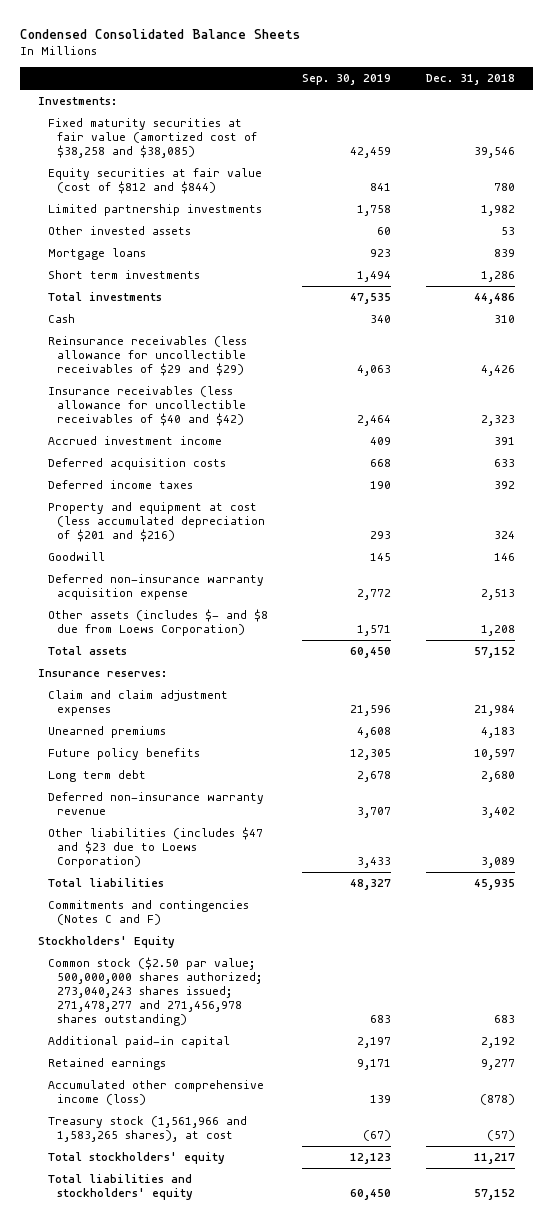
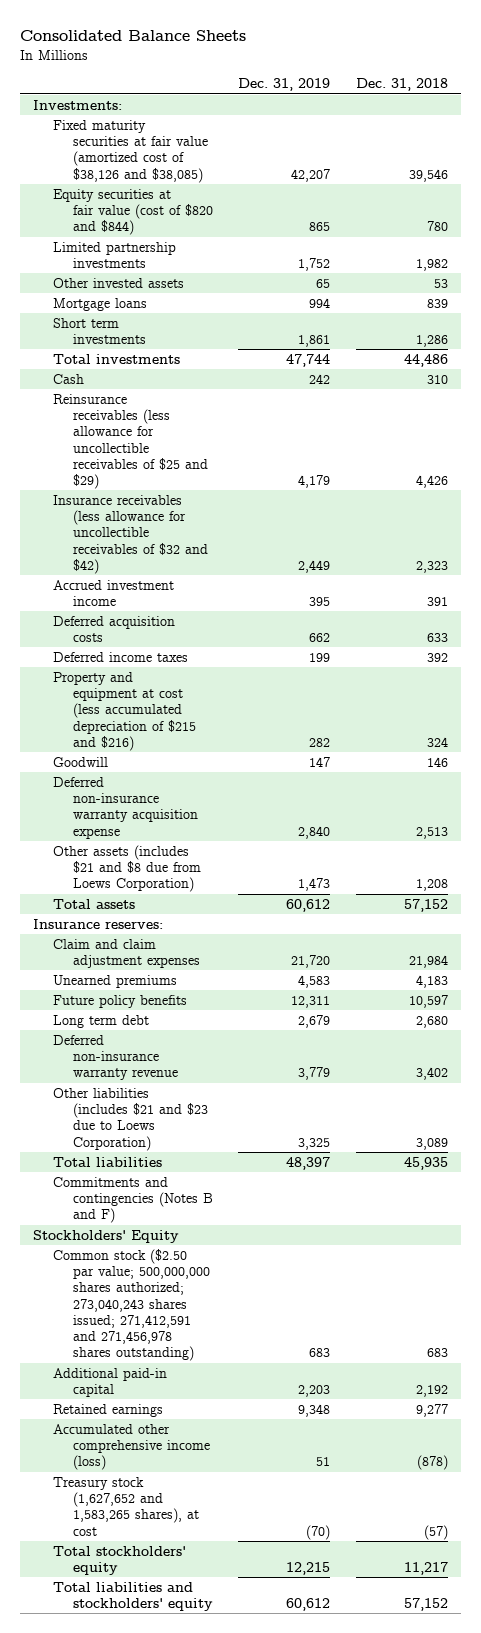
[20,28,301,39] Condensed Consolidated Balance Sheets -> [19,30,246,42] Consolidated Balance Sheets
[302,74,392,86] Sep. 30, 2019 -> none
none -> [238,78,331,92] Dec. 31, 2019
[47,118,258,159] Fixed maturity securities at fair value (amortized cost of $38,258 and $38,085) -> [52,119,208,183] Fixed maturity securities at fair value (amortized cost of $38,126 and $38,085)
[47,168,262,195] Equity securities at fair value (cost of $812 and $844) -> [52,188,213,236] Equity securities at fair value (cost of $820 and $844)
[47,336,247,377] Reinsurance receivables (less allowance for uncollectible receivables of $29 and $29) -> [52,393,208,490] Reinsurance receivables (less allowance for uncollectible receivables of $25 and $29)
[47,386,247,427] Insurance receivables (less allowance for uncollectible receivables of $40 and $42) -> [52,494,208,574] Insurance receivables (less allowance for uncollectible receivables of $32 and $42)
[47,502,266,543] Property and equipment at cost (less accumulated depreciation of $201 and $216) -> [52,671,196,751] Property and equipment at cost (less accumulated depreciation of $215 and $216)
[47,609,268,637] Other assets (includes $- and $8 due from Loews Corporation) -> [52,844,201,893] Other assets (includes $21 and $8 due from Loews Corporation)
[47,827,263,869] Other liabilities (includes $47 and $23 due to Loews Corporation) -> [52,1087,208,1151] Other liabilities (includes $21 and $23 due to Loews Corporation)
[47,900,249,926] Commitments and contingencies (Notes C and F) -> [52,1176,213,1224] Commitments and contingencies (Notes B and F)
[47,957,263,1027] Common stock ($2.50 par value; 500,000,000 shares authorized; 273,040,243 shares issued; 271,478,277 and 271,456,978 shares outstanding) -> [52,1248,210,1362] Common stock ($2.50 par value; 500,000,000 shares authorized; 273,040,243 shares issued; 271,412,591 and 271,456,978 shares outstanding)
[47,1116,247,1143] Treasury stock (1,561,966 and 1,583,265 shares), at cost -> [52,1476,199,1536] Treasury stock (1,627,652 and 1,583,265 shares), at cost

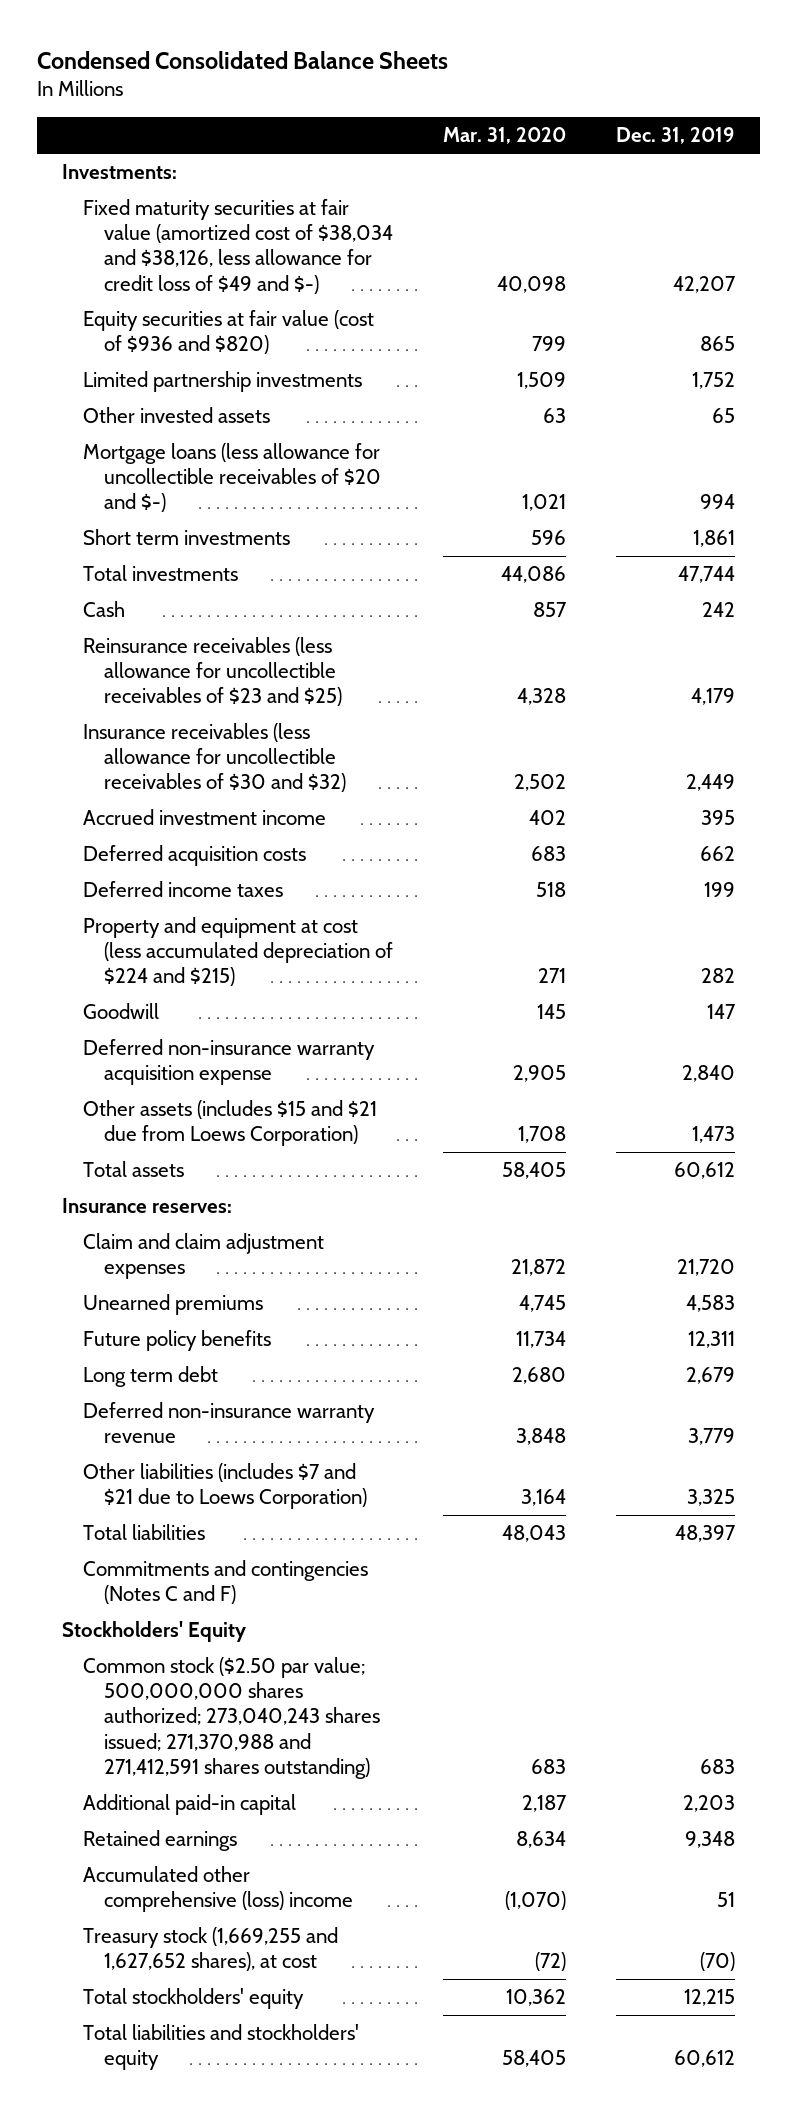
[19,30,246,42] Consolidated Balance Sheets -> [36,50,448,69] Condensed Consolidated Balance Sheets
[355,78,448,92] Dec. 31, 2018 -> none
none -> [442,127,566,145] Mar. 31, 2020
[52,119,208,183] Fixed maturity securities at fair value (amortized cost of $38,126 and $38,085) -> [82,199,393,294] Fixed maturity securities at fair value (amortized cost of $38,034 and $38,126, less allowance for credit loss of $49 and $-)
[52,188,213,236] Equity securities at fair value (cost of $820 and $844) -> [82,310,374,355] Equity securities at fair value (cost of $936 and $820)
[52,297,147,311] Mortgage loans -> [82,443,381,513] Mortgage loans (less allowance for uncollectible receivables of $20 and $-)
[52,393,208,490] Reinsurance receivables (less allowance for uncollectible receivables of $25 and $29) -> [82,637,342,707] Reinsurance receivables (less allowance for uncollectible receivables of $23 and $25)
[52,494,208,574] Insurance receivables (less allowance for uncollectible receivables of $32 and $42) -> [82,723,346,793] Insurance receivables (less allowance for uncollectible receivables of $30 and $32)
[52,671,196,751] Property and equipment at cost (less accumulated depreciation of $215 and $216) -> [82,917,393,987] Property and equipment at cost (less accumulated depreciation of $224 and $215)
[52,844,201,893] Other assets (includes $21 and $8 due from Loews Corporation) -> [82,1100,377,1147] Other assets (includes $15 and $21 due from Loews Corporation)
[52,1087,208,1151] Other liabilities (includes $21 and $23 due to Loews Corporation) -> [82,1463,367,1510] Other liabilities (includes $7 and $21 due to Loews Corporation)
[52,1176,213,1224] Commitments and contingencies (Notes B and F) -> [82,1560,368,1605] Commitments and contingencies (Notes C and F)
[52,1248,210,1362] Common stock ($2.50 par value; 500,000,000 shares authorized; 273,040,243 shares issued; 271,412,591 and 271,456,978 shares outstanding) -> [82,1657,380,1779] Common stock ($2.50 par value; 500,000,000 shares authorized; 273,040,243 shares issued; 271,370,988 and 271,412,591 shares outstanding)
[52,1423,210,1471] Accumulated other comprehensive income (loss) -> [82,1866,353,1913] Accumulated other comprehensive (loss) income
[52,1476,199,1536] Treasury stock (1,627,652 and 1,583,265 shares), at cost -> [82,1927,338,1972] Treasury stock (1,669,255 and 1,627,652 shares), at cost

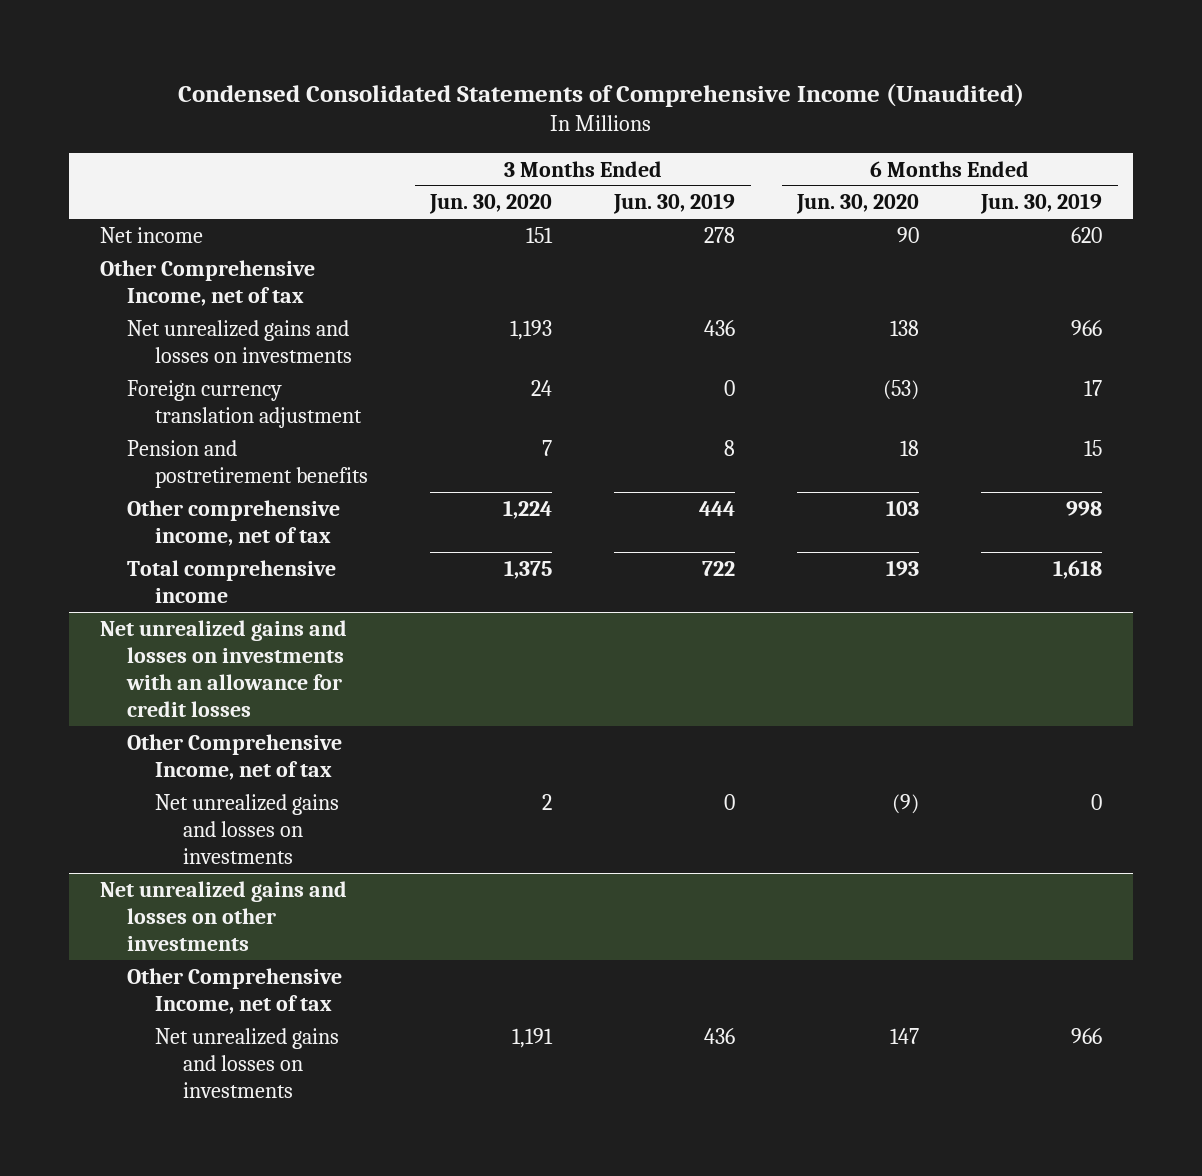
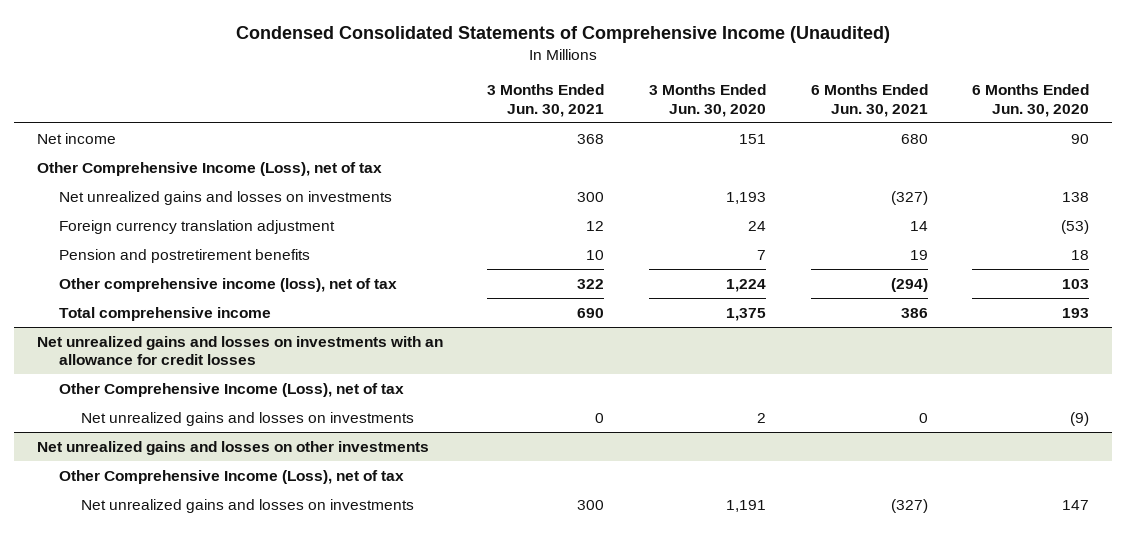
[613,193,736,215] Jun. 30, 2019 -> none
[980,193,1103,215] Jun. 30, 2019 -> none
none -> [487,84,605,117] 3 Months Ended Jun. 30, 2021
none -> [810,84,928,117] 6 Months Ended Jun. 30, 2021
[99,259,315,306] Other Comprehensive Income, net of tax -> [36,161,382,176] Other Comprehensive Income (Loss), net of tax
[127,499,341,546] Other comprehensive income, net of tax -> [59,277,398,292] Other comprehensive income (loss), net of tax
[127,733,343,780] Other Comprehensive Income, net of tax -> [59,382,405,397] Other Comprehensive Income (Loss), net of tax
[127,967,343,1014] Other Comprehensive Income, net of tax -> [59,469,405,484] Other Comprehensive Income (Loss), net of tax

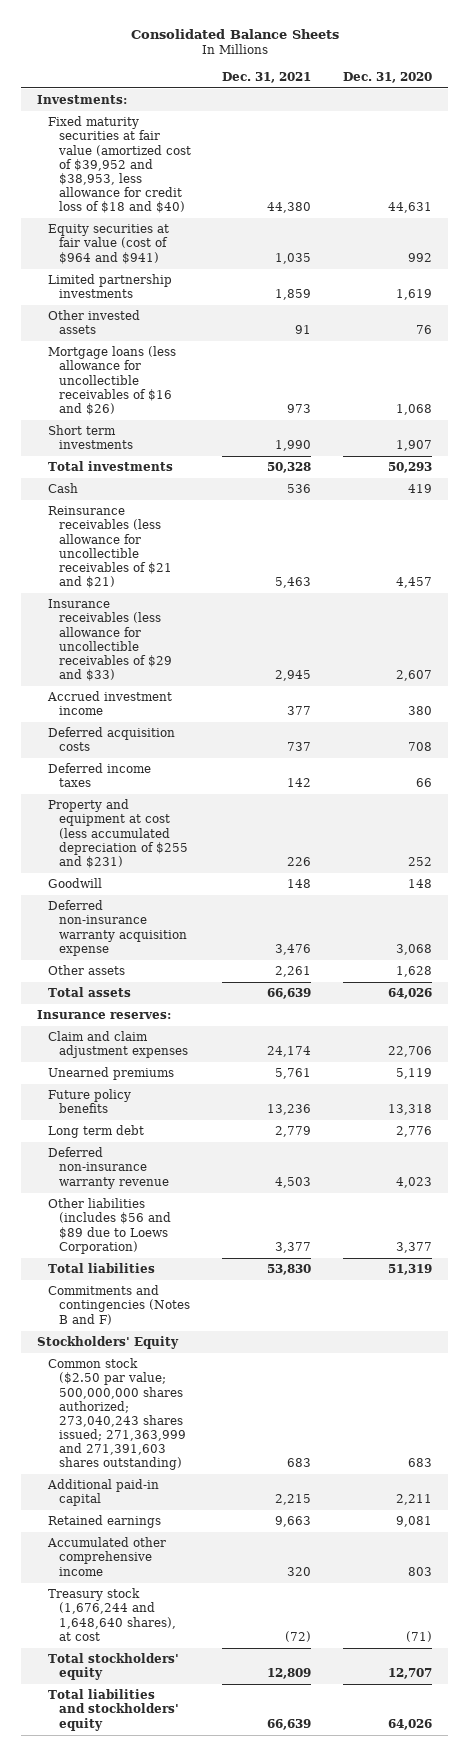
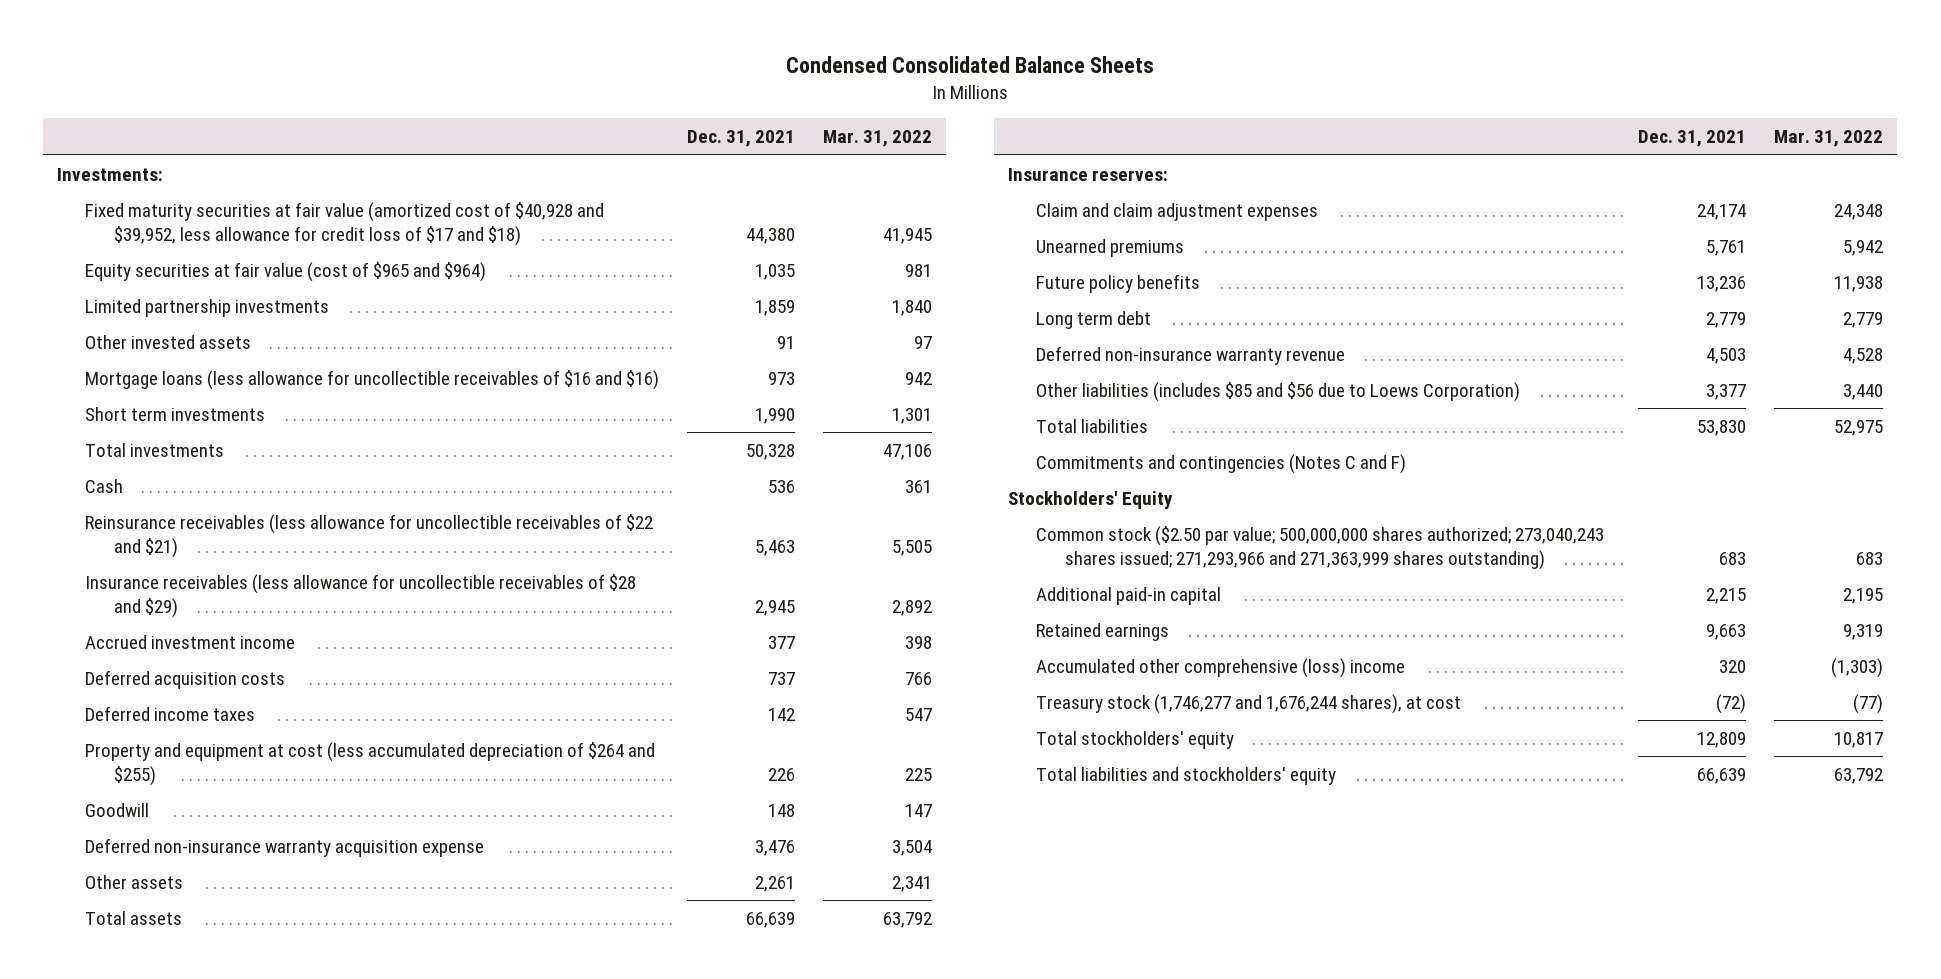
[130,29,339,40] Consolidated Balance Sheets -> [786,56,1155,74] Condensed Consolidated Balance Sheets
[342,71,432,83] Dec. 31, 2020 -> none
none -> [823,130,933,148] Mar. 31, 2022
[48,116,191,214] Fixed maturity securities at fair value (amortized cost of $39,952 and $38,953, less allowance for credit loss of $18 and $40) -> [85,201,605,246] Fixed maturity securities at fair value (amortized cost of $40,928 and $39,952, less allowance for credit loss of $17 and $18)
[48,224,170,264] Equity securities at fair value (cost of $964 and $941) -> [85,261,487,282] Equity securities at fair value (cost of $965 and $964)
[48,346,177,415] Mortgage loans (less allowance for uncollectible receivables of $16 and $26) -> [85,369,660,390] Mortgage loans (less allowance for uncollectible receivables of $16 and $16)
[48,506,172,589] Reinsurance receivables (less allowance for uncollectible receivables of $21 and $21) -> [85,513,654,558] Reinsurance receivables (less allowance for uncollectible receivables of $22 and $21)
[48,599,172,682] Insurance receivables (less allowance for uncollectible receivables of $29 and $33) -> [85,573,637,618] Insurance receivables (less allowance for uncollectible receivables of $28 and $29)
[48,799,188,868] Property and equipment at cost (less accumulated depreciation of $255 and $231) -> [85,741,656,786] Property and equipment at cost (less accumulated depreciation of $264 and $255)
[48,1198,171,1254] Other liabilities (includes $56 and $89 due to Loews Corporation) -> [1036,381,1521,402] Other liabilities (includes $85 and $56 due to Loews Corporation)
[48,1285,190,1325] Commitments and contingencies (Notes B and F) -> [1036,453,1407,474] Commitments and contingencies (Notes C and F)
[48,1358,186,1471] Common stock ($2.50 par value; 500,000,000 shares authorized; 273,040,243 shares issued; 271,363,999 and 271,391,603 shares outstanding) -> [1036,525,1605,570] Common stock ($2.50 par value; 500,000,000 shares authorized; 273,040,243 shares issued; 271,293,966 and 271,363,999 shares outstanding)
[47,1537,167,1576] Accumulated other comprehensive income -> [1036,657,1406,678] Accumulated other comprehensive (loss) income
[48,1588,176,1641] Treasury stock (1,676,244 and 1,648,640 shares), at cost -> [1036,693,1462,714] Treasury stock (1,746,277 and 1,676,244 shares), at cost

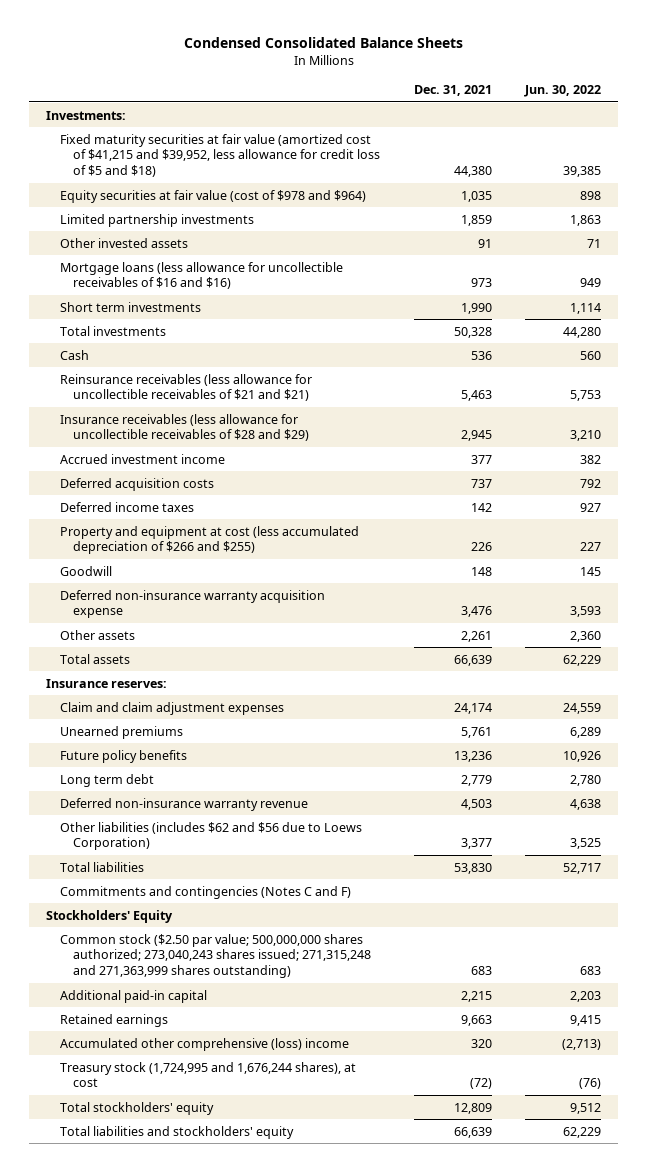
[823,130,933,148] Mar. 31, 2022 -> none
none -> [524,84,602,97] Jun. 30, 2022
[85,201,605,246] Fixed maturity securities at fair value (amortized cost of $40,928 and $39,952, less allowance for credit loss of $17 and $18) -> [59,133,381,178] Fixed maturity securities at fair value (amortized cost of $41,215 and $39,952, less allowance for credit loss of $5 and $18)
[85,261,487,282] Equity securities at fair value (cost of $965 and $964) -> [59,189,366,203] Equity securities at fair value (cost of $978 and $964)
[85,513,654,558] Reinsurance receivables (less allowance for uncollectible receivables of $22 and $21) -> [59,373,312,402] Reinsurance receivables (less allowance for uncollectible receivables of $21 and $21)
[85,741,656,786] Property and equipment at cost (less accumulated depreciation of $264 and $255) -> [59,525,359,555] Property and equipment at cost (less accumulated depreciation of $266 and $255)
[1036,381,1521,402] Other liabilities (includes $85 and $56 due to Loews Corporation) -> [59,821,362,851] Other liabilities (includes $62 and $56 due to Loews Corporation)
[1036,525,1605,570] Common stock ($2.50 par value; 500,000,000 shares authorized; 273,040,243 shares issued; 271,293,966 and 271,363,999 shares outstanding) -> [59,933,372,979] Common stock ($2.50 par value; 500,000,000 shares authorized; 273,040,243 shares issued; 271,315,248 and 271,363,999 shares outstanding)
[1036,693,1462,714] Treasury stock (1,746,277 and 1,676,244 shares), at cost -> [59,1061,356,1088] Treasury stock (1,724,995 and 1,676,244 shares), at cost

